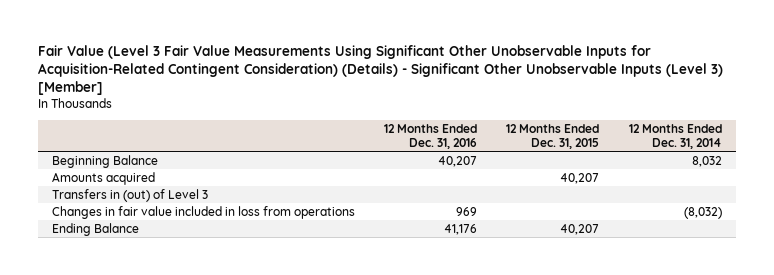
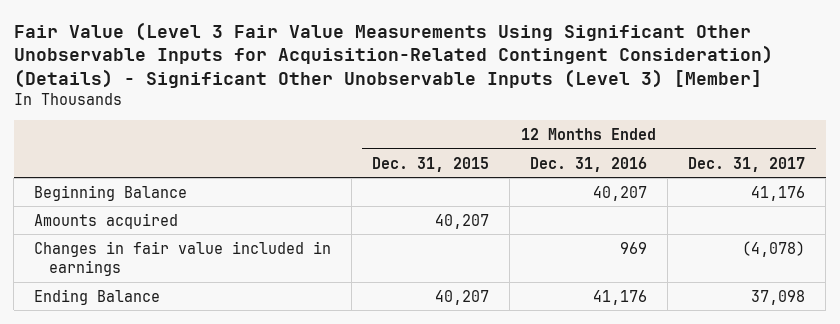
[628,123,722,149] 12 Months Ended Dec. 31, 2014 -> none
none -> [688,156,806,172] Dec. 31, 2017
[52,188,209,202] Transfers in (out) of Level 3 -> none
[52,205,356,219] Changes in fair value included in loss from operations -> [34,240,332,276] Changes in fair value included in earnings

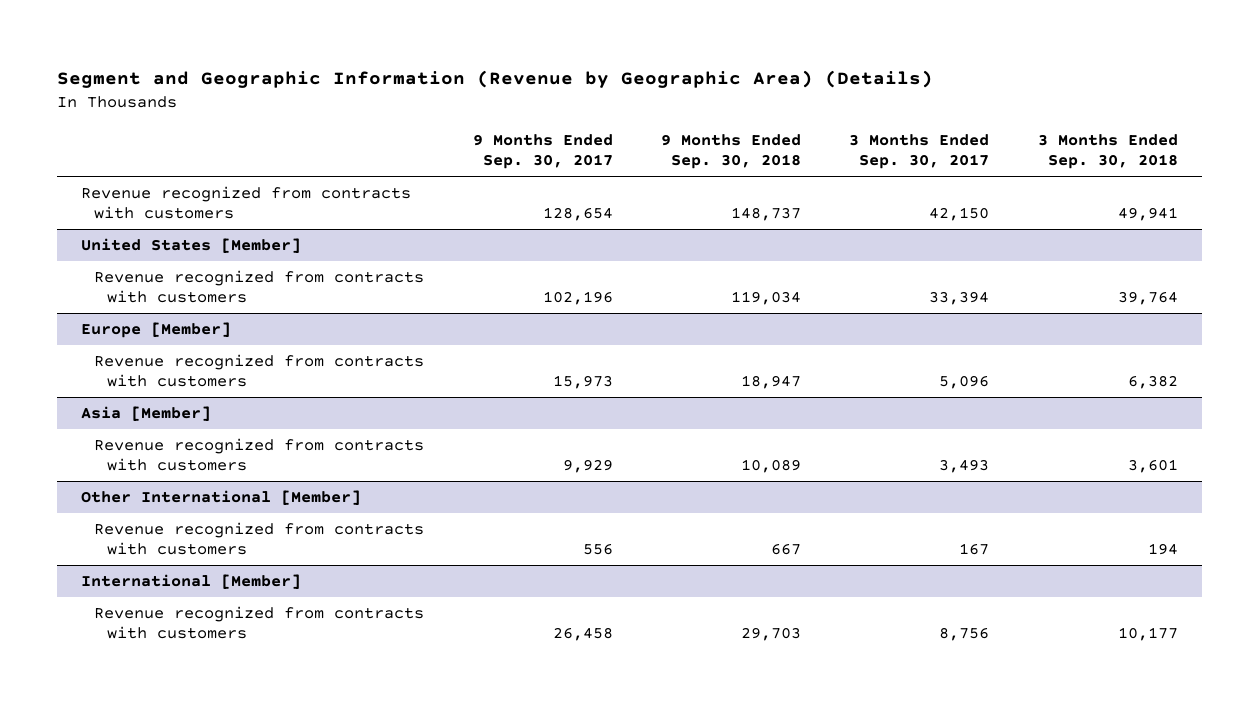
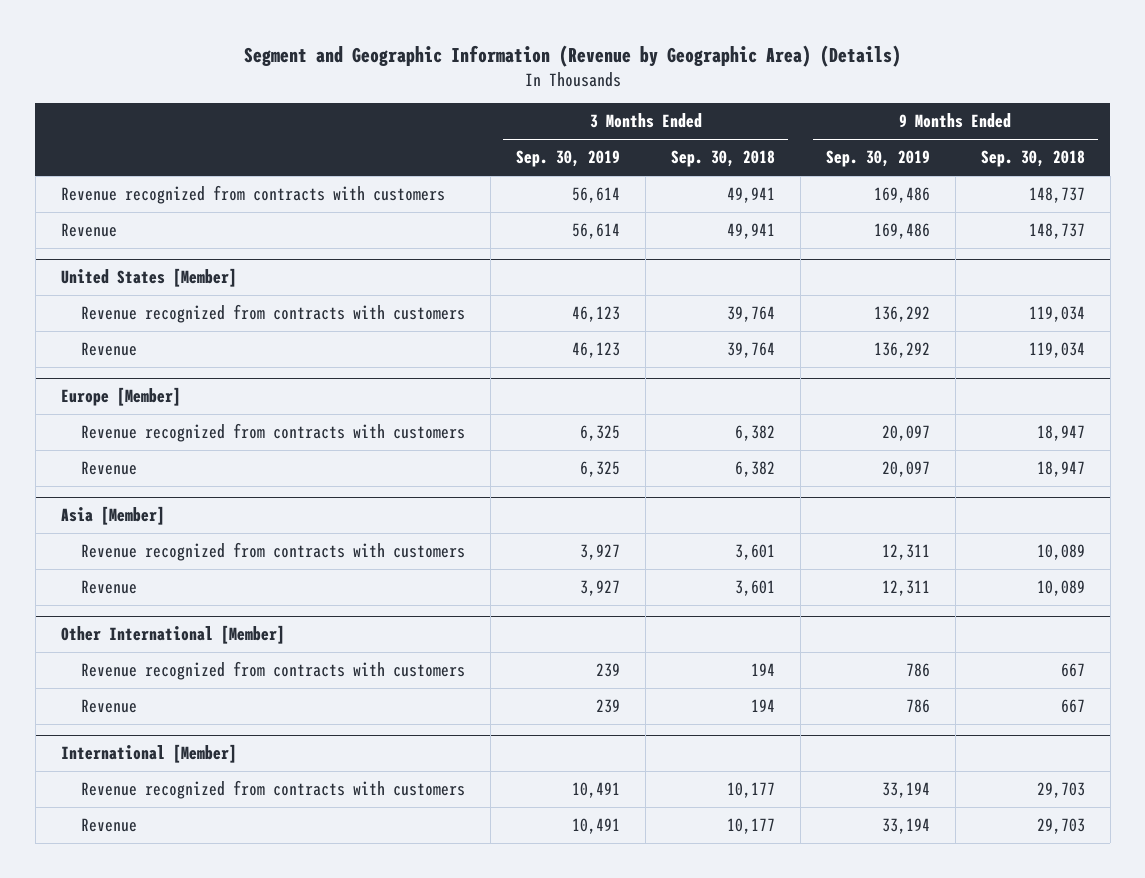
[472,134,613,170] 9 Months Ended Sep. 30, 2017 -> none
[849,134,990,170] 3 Months Ended Sep. 30, 2017 -> none
none -> [516,150,621,168] Sep. 30, 2019
none -> [825,150,930,168] Sep. 30, 2019
none -> [60,223,117,238] Revenue
none -> [81,342,138,357] Revenue
none -> [81,461,138,476] Revenue
none -> [81,580,138,595] Revenue
none -> [81,699,138,714] Revenue
none -> [81,818,138,833] Revenue

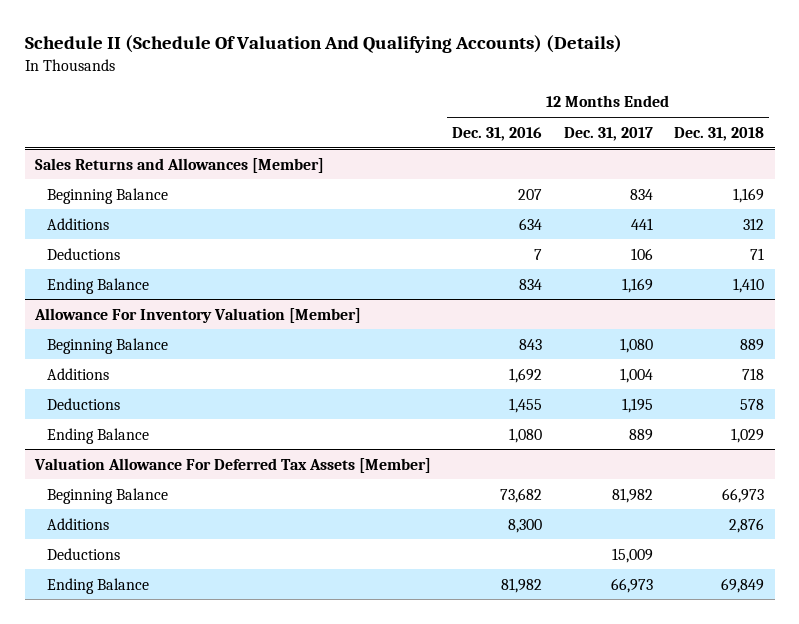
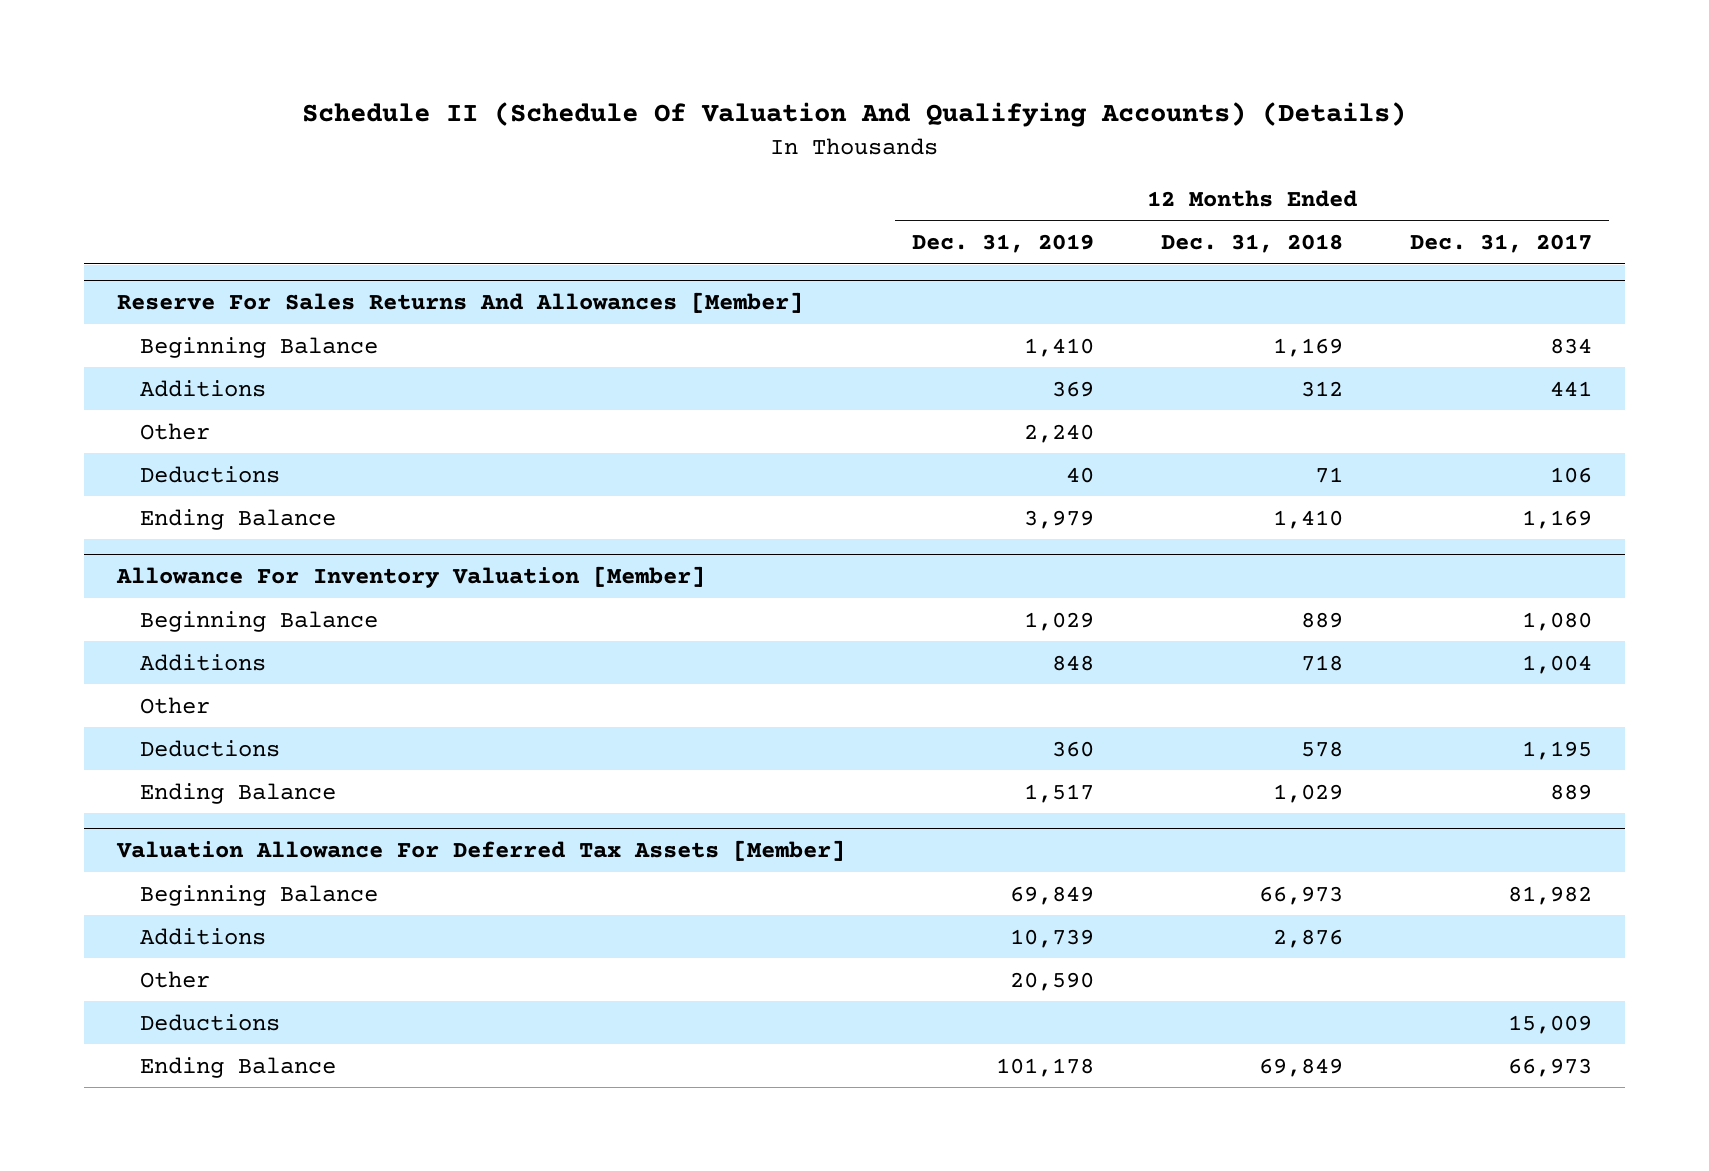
[452,126,543,141] Dec. 31, 2016 -> none
none -> [912,234,1095,254] Dec. 31, 2019
[35,157,325,173] Sales Returns and Allowances [Member] -> [117,292,804,314] Reserve For Sales Returns And Allowances [Member]
none -> [140,422,211,440] Other
none -> [140,696,211,714] Other
none -> [140,970,211,988] Other

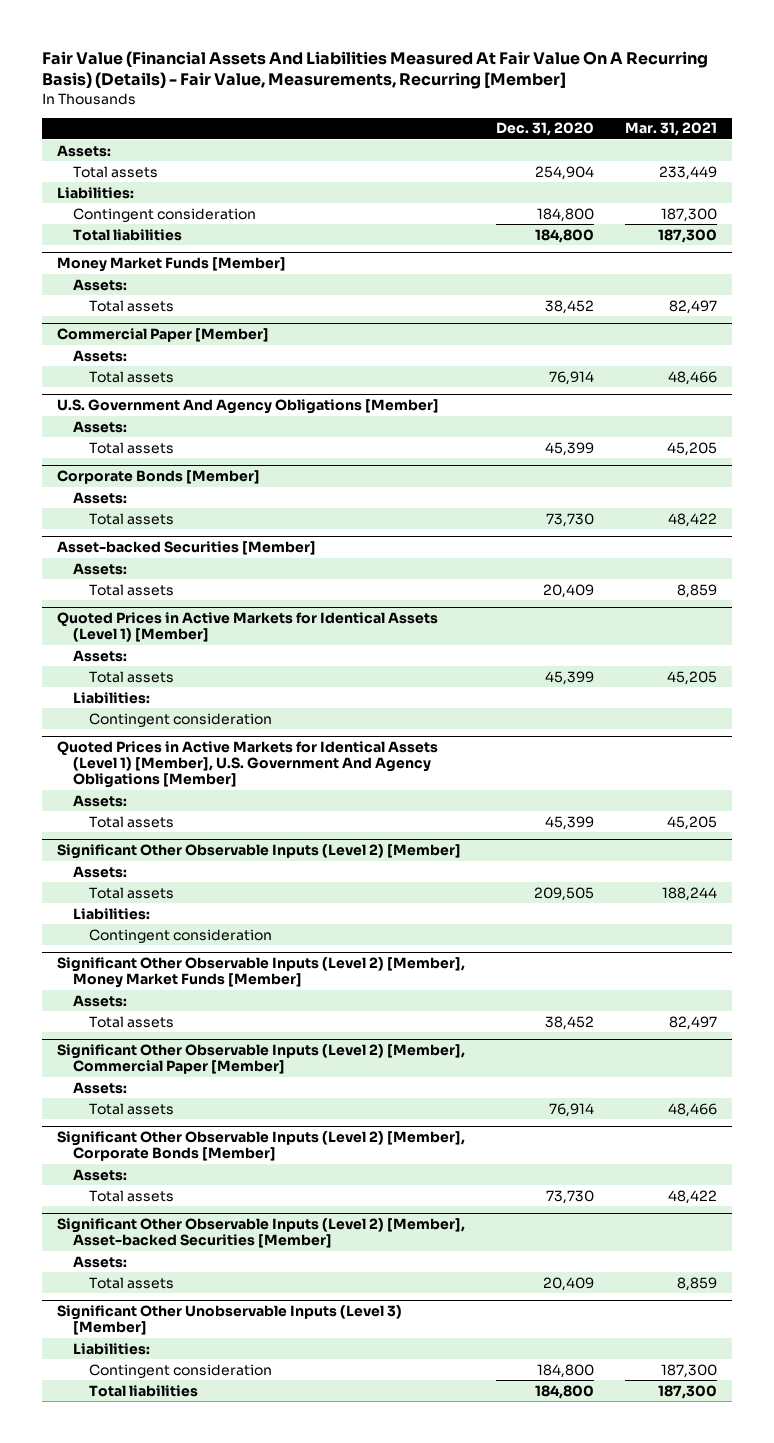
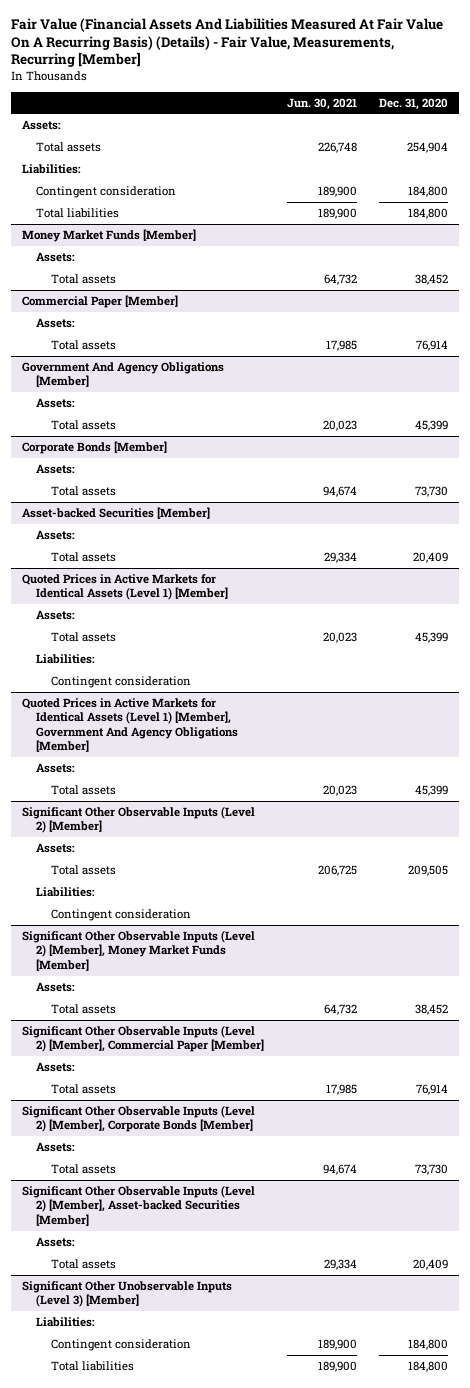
[624,122,717,137] Mar. 31, 2021 -> none
none -> [286,97,357,110] Jun. 30, 2021
[57,399,440,415] U.S. Government And Agency Obligations [Member] -> [21,362,224,388] Government And Agency Obligations [Member]
[57,741,439,789] Quoted Prices in Active Markets for Identical Assets (Level 1) [Member], U.S. Government And Agency Obligations [Member] -> [21,698,239,753] Quoted Prices in Active Markets for Identical Assets (Level 1) [Member], Government And Agency Obligations [Member]

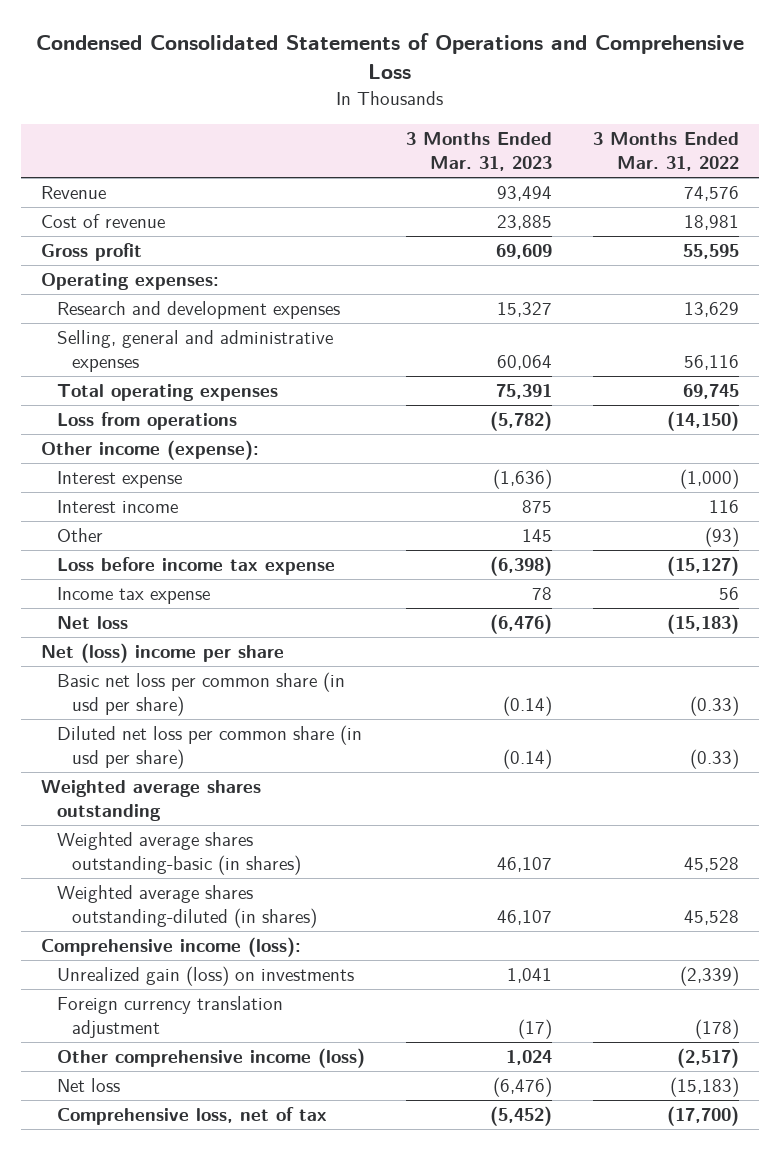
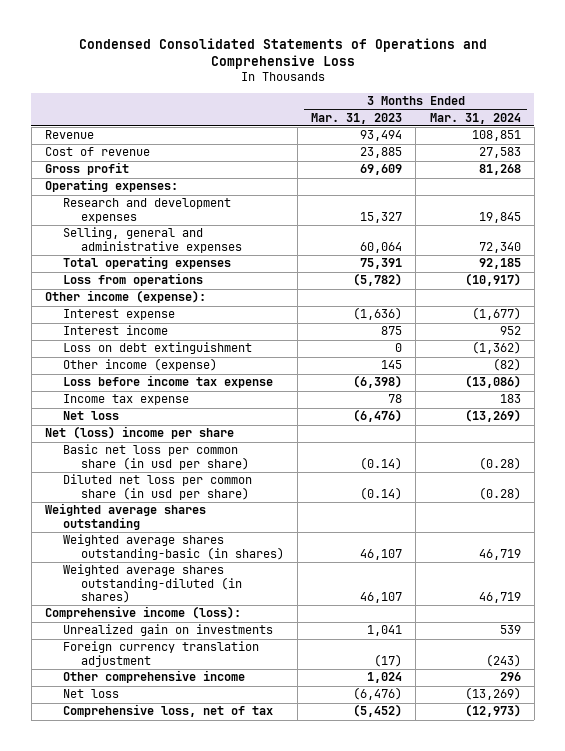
[592,131,739,172] 3 Months Ended Mar. 31, 2022 -> none
none -> [429,112,521,124] Mar. 31, 2024
none -> [62,342,252,355] Loss on debt extinguishment
[56,528,103,543] Other -> [62,358,217,372] Other income (expense)
[56,966,354,987] Unrealized gain (loss) on investments -> [62,624,273,637] Unrealized gain on investments
[56,1048,365,1069] Other comprehensive income (loss) -> [62,670,245,684] Other comprehensive income

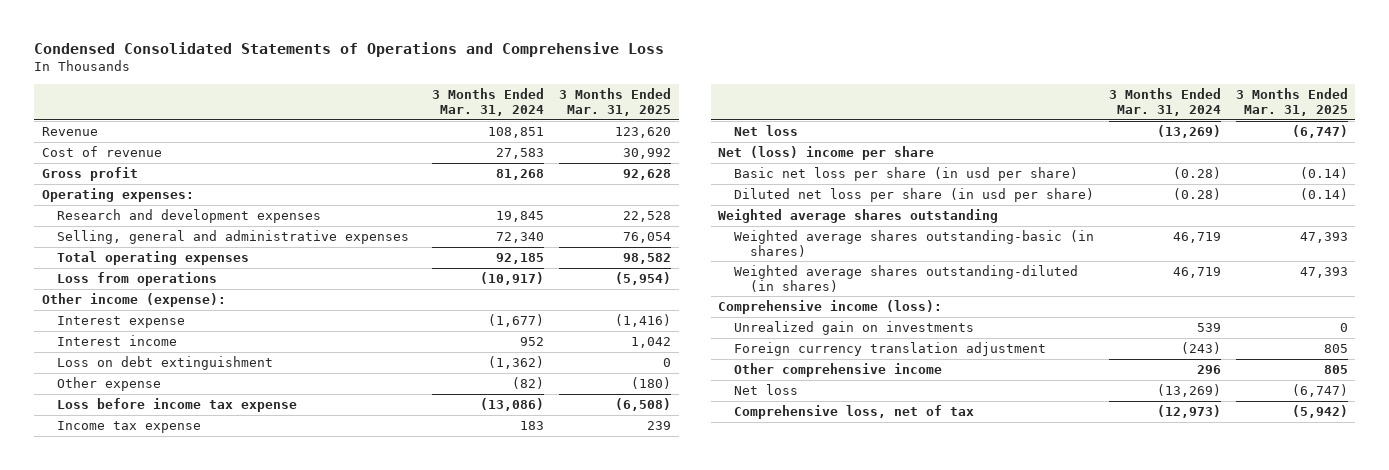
[311,112,403,124] Mar. 31, 2023 -> none
none -> [559,88,672,116] 3 Months Ended Mar. 31, 2025
[62,358,217,372] Other income (expense) -> [57,376,162,391] Other expense
[62,444,249,470] Basic net loss per common share (in usd per share) -> [733,166,1078,181] Basic net loss per share (in usd per share)
[62,474,252,500] Diluted net loss per common share (in usd per share) -> [733,187,1094,202] Diluted net loss per share (in usd per share)

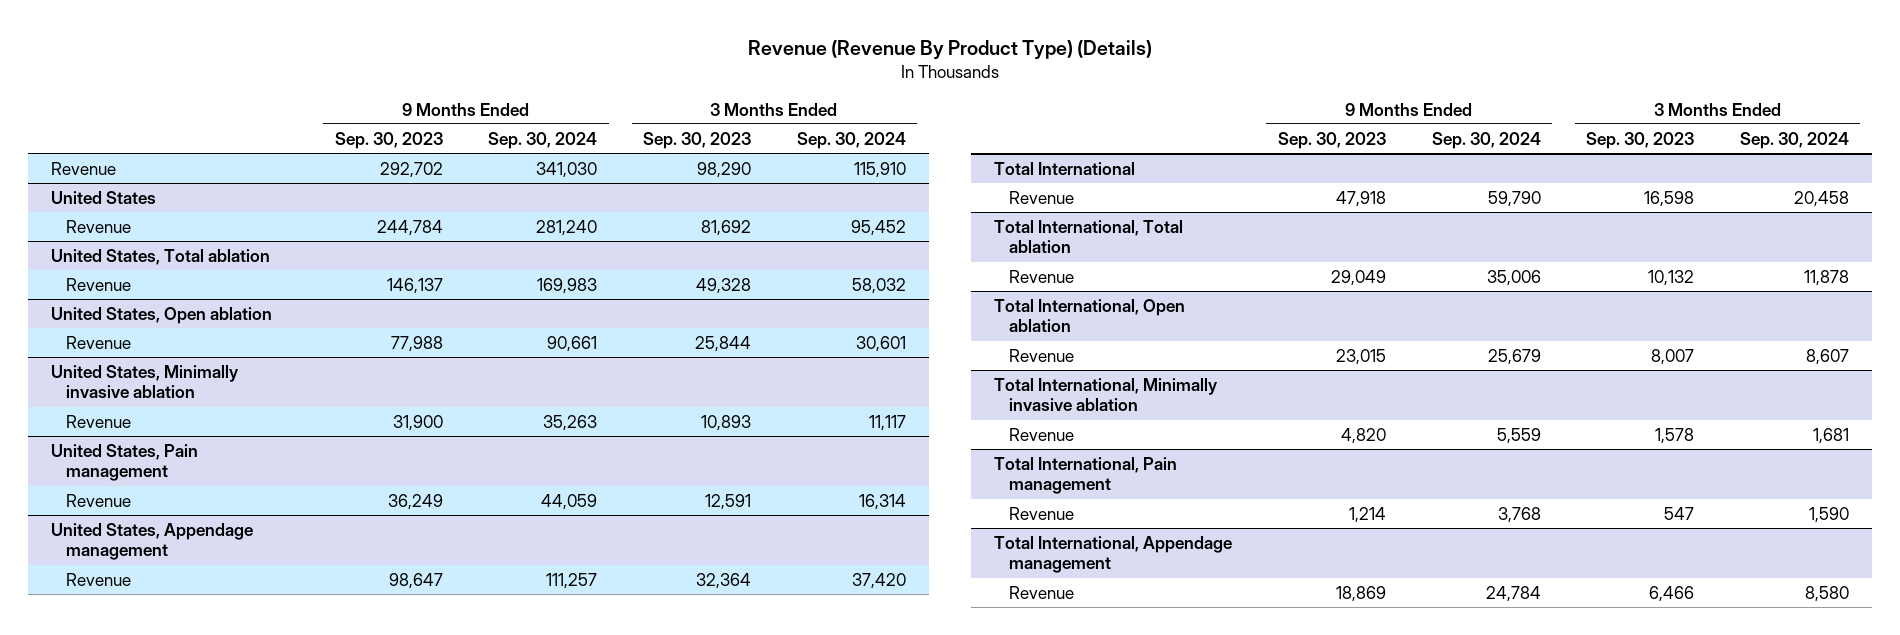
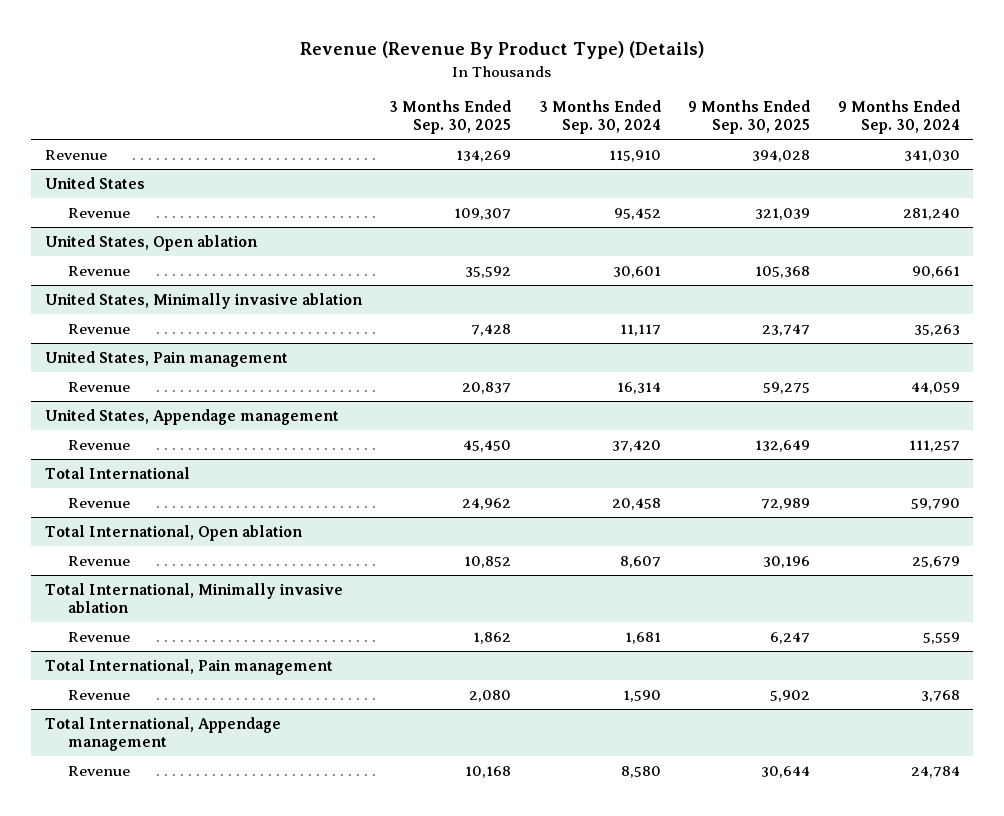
[334,131,443,149] Sep. 30, 2023 -> none
[642,131,751,149] Sep. 30, 2023 -> none
none -> [389,100,512,135] 3 Months Ended Sep. 30, 2025
none -> [688,100,811,135] 9 Months Ended Sep. 30, 2025
[50,248,270,265] United States, Total ablation -> none
[65,277,131,291] Revenue -> none
[994,219,1184,254] Total International, Total ablation -> none
[1008,269,1074,283] Revenue -> none

